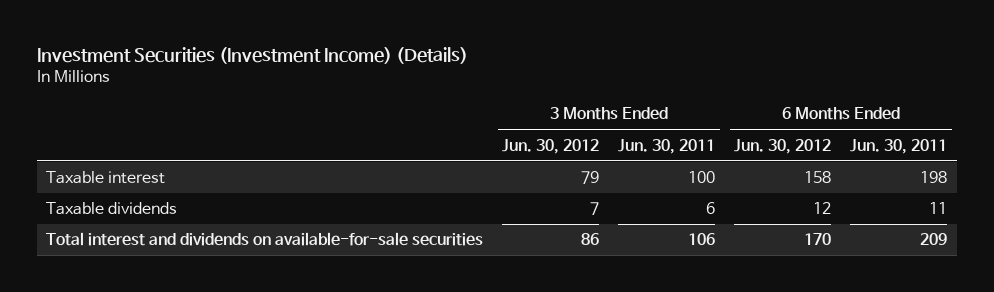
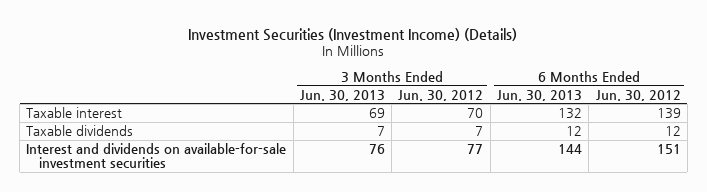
[618,138,716,154] Jun. 30, 2011 -> none
[850,138,948,154] Jun. 30, 2011 -> none
none -> [299,89,385,101] Jun. 30, 2013
none -> [497,89,583,101] Jun. 30, 2013
[581,171,600,185] 79 -> [467,108,484,119] 70
[804,171,832,184] 158 -> [656,108,681,120] 139
[46,232,484,247] Total interest and dividends on available-for-sale securities -> [26,143,287,169] Interest and dividends on available-for-sale investment securities
[581,233,600,246] 86 -> [467,144,484,155] 77
[804,233,832,246] 170 -> [656,144,681,155] 151

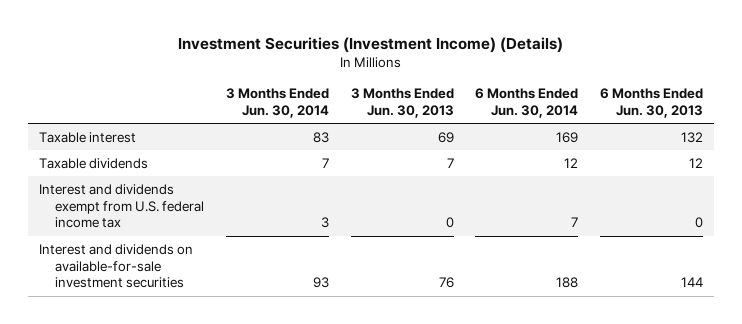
[398,89,484,101] Jun. 30, 2012 -> none
[595,89,681,101] Jun. 30, 2012 -> none
none -> [225,88,329,118] 3 Months Ended Jun. 30, 2014
none -> [475,88,579,118] 6 Months Ended Jun. 30, 2014
none -> [39,183,205,229] Interest and dividends exempt from U.S. federal income tax

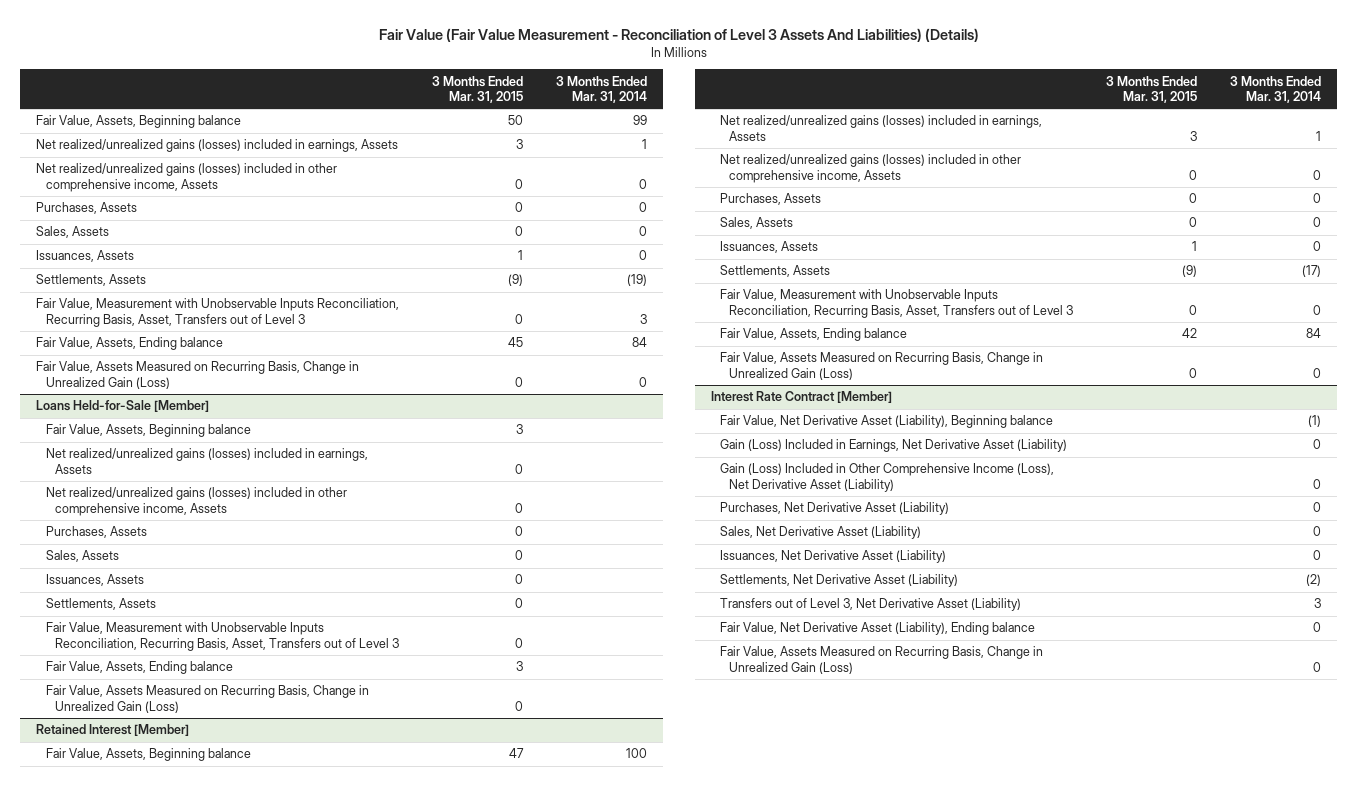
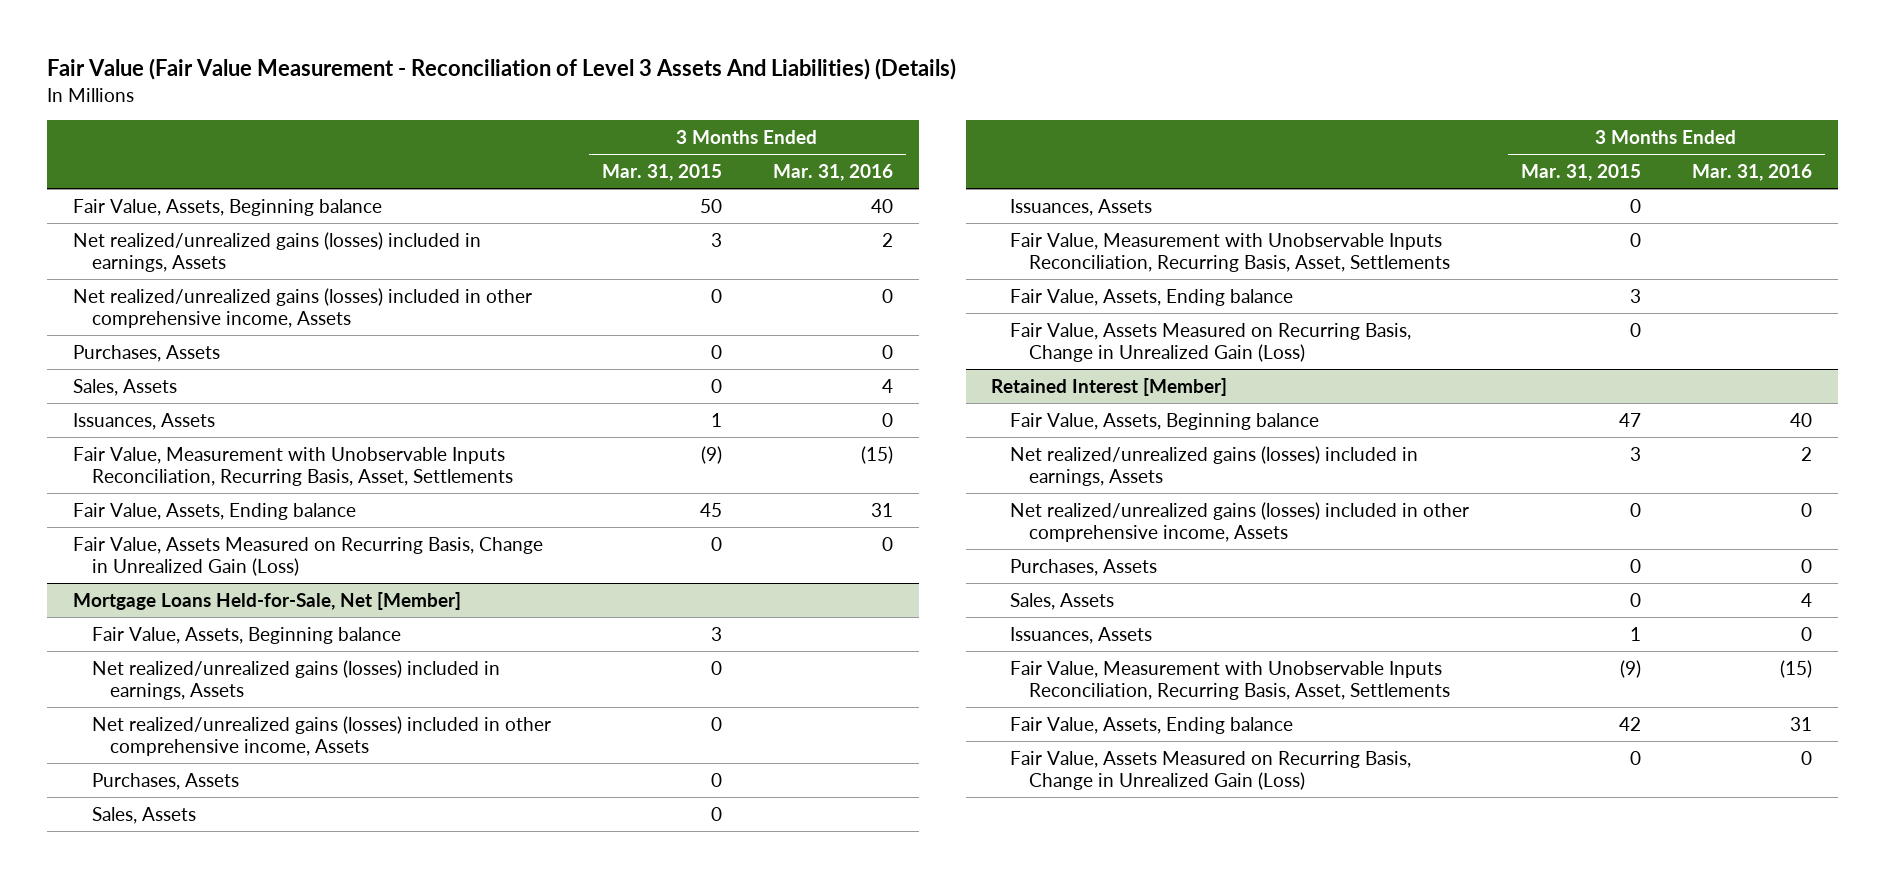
[555,75,647,103] 3 Months Ended Mar. 31, 2014 -> none
none -> [773,163,894,181] Mar. 31, 2016
[36,298,400,327] Fair Value, Measurement with Unobservable Inputs Reconciliation, Recurring Basis, Asset, Transfers out of Level 3 -> none
[36,274,147,287] Settlements, Assets -> [72,446,513,487] Fair Value, Measurement with Unobservable Inputs Reconciliation, Recurring Basis, Asset, Settlements
[36,400,210,413] Loans Held-for-Sale [Member] -> [72,591,461,610] Mortgage Loans Held-for-Sale, Net [Member]
[45,622,399,651] Fair Value, Measurement with Unobservable Inputs Reconciliation, Recurring Basis, Asset, Transfers out of Level 3 -> none
[45,598,156,611] Settlements, Assets -> [1010,232,1451,273] Fair Value, Measurement with Unobservable Inputs Reconciliation, Recurring Basis, Asset, Settlements
[719,289,1074,318] Fair Value, Measurement with Unobservable Inputs Reconciliation, Recurring Basis, Asset, Transfers out of Level 3 -> none
[719,265,830,278] Settlements, Assets -> [1010,660,1451,701] Fair Value, Measurement with Unobservable Inputs Reconciliation, Recurring Basis, Asset, Settlements
[710,391,892,404] Interest Rate Contract [Member] -> none
[719,415,1053,429] Fair Value, Net Derivative Asset (Liability), Beginning balance -> none
[719,439,1067,453] Gain (Loss) Included in Earnings, Net Derivative Asset (Liability) -> none
[719,463,1054,492] Gain (Loss) Included in Other Comprehensive Income (Loss), Net Derivative Asset (Liability) -> none
[719,502,949,516] Purchases, Net Derivative Asset (Liability) -> none
[719,526,921,540] Sales, Net Derivative Asset (Liability) -> none
[719,550,946,564] Issuances, Net Derivative Asset (Liability) -> none
[719,574,958,588] Settlements, Net Derivative Asset (Liability) -> none
[719,598,1021,612] Transfers out of Level 3, Net Derivative Asset (Liability) -> none
[719,622,1035,636] Fair Value, Net Derivative Asset (Liability), Ending balance -> none
[719,646,1043,674] Fair Value, Assets Measured on Recurring Basis, Change in Unrealized Gain (Loss) -> none

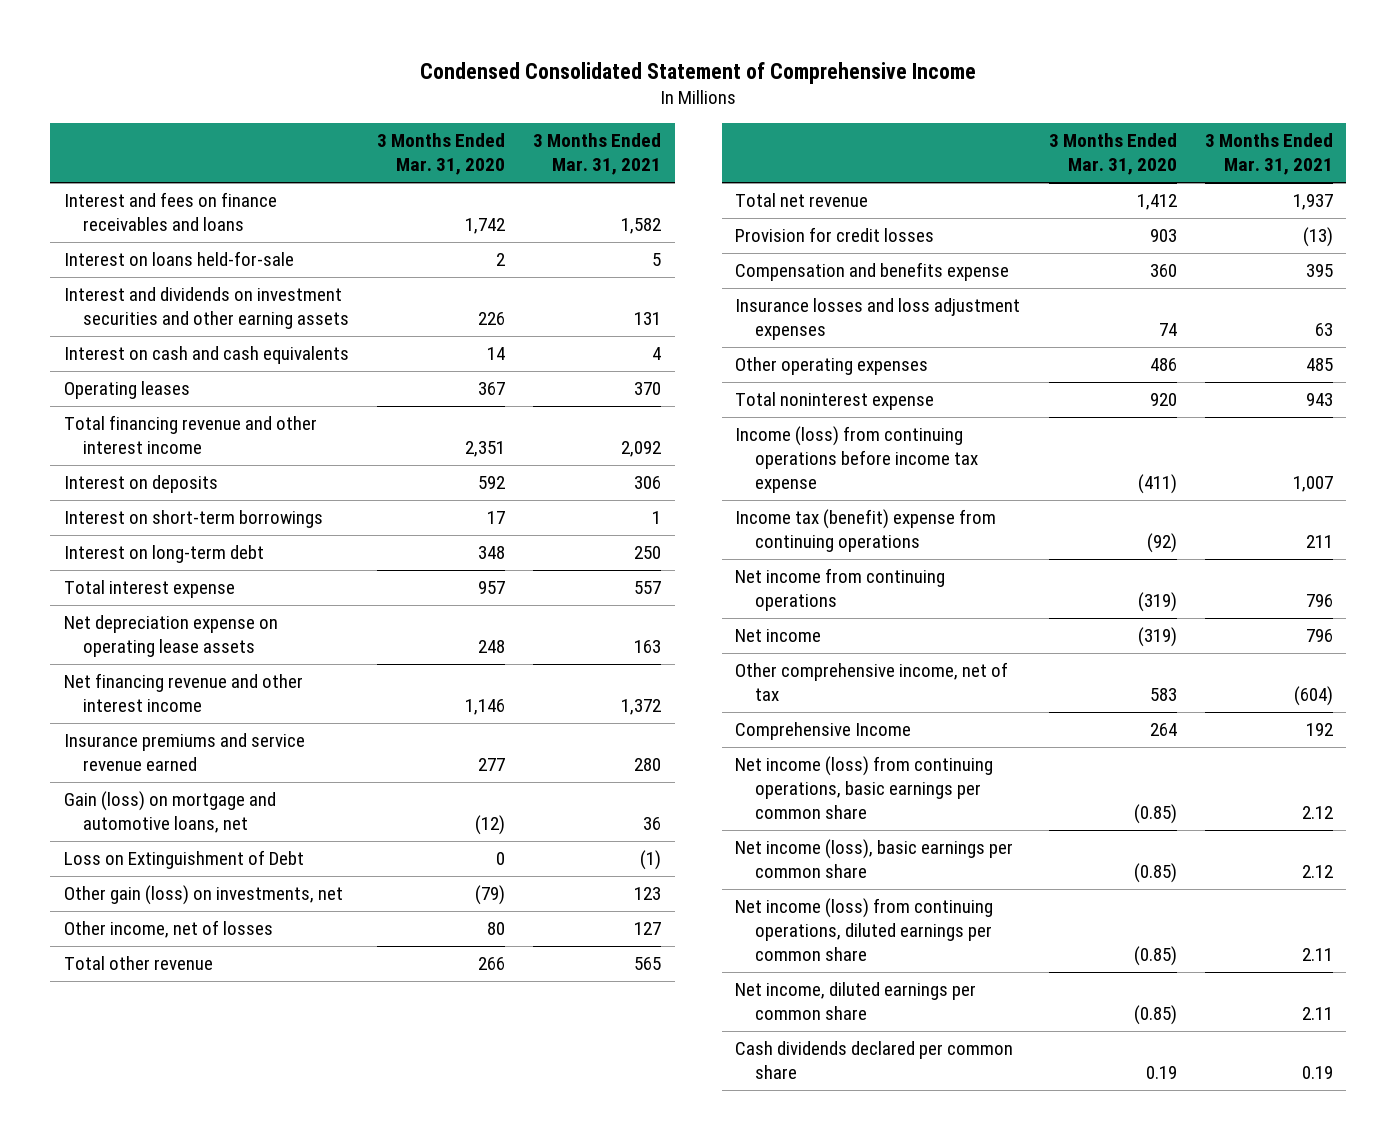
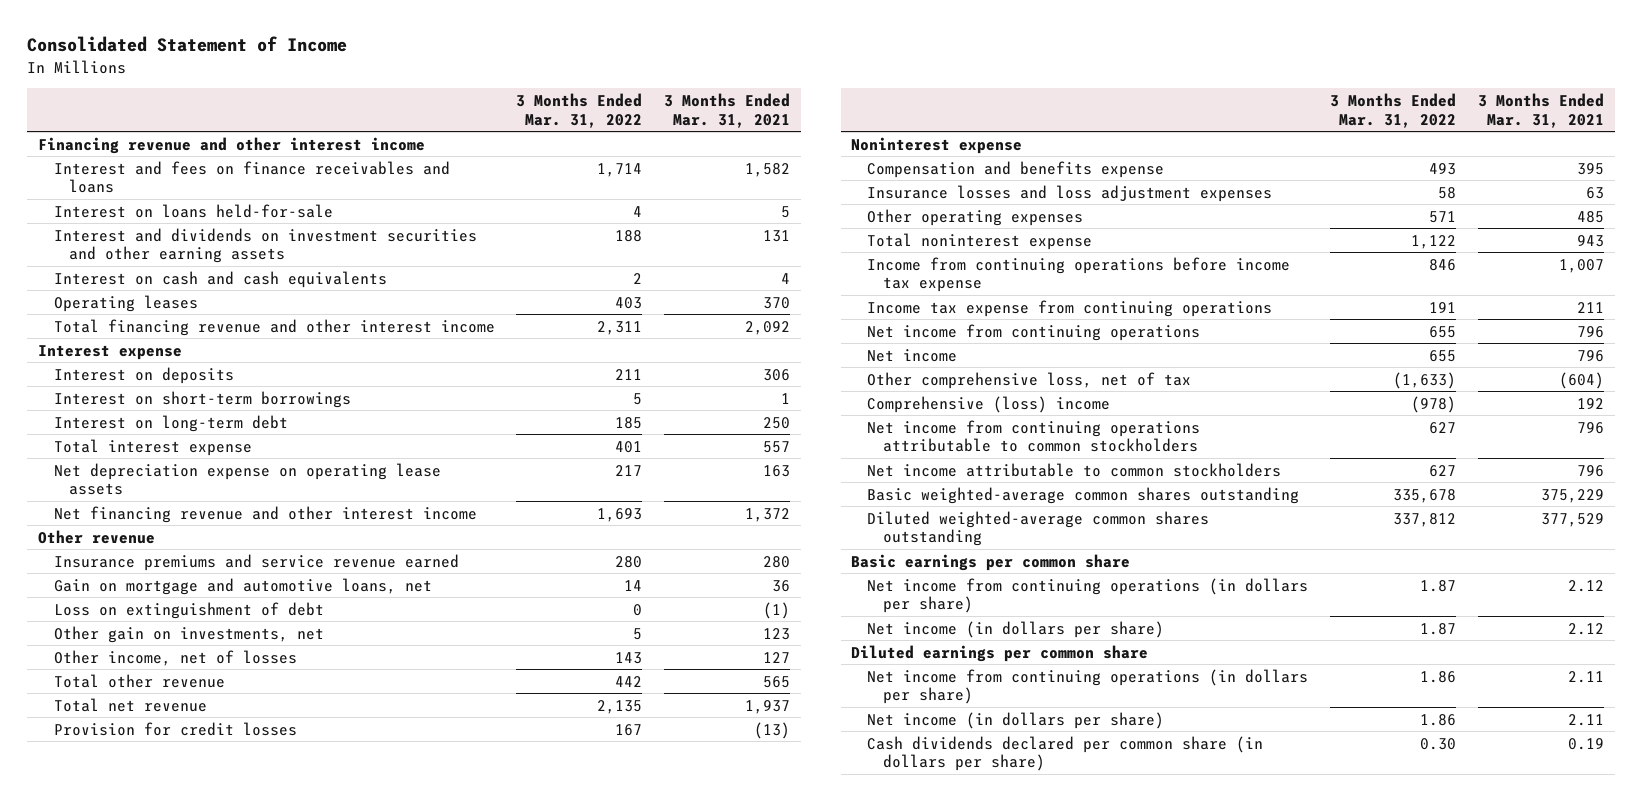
[420,61,977,84] Condensed Consolidated Statement of Comprehensive Income -> [26,36,347,53] Consolidated Statement of Income
[376,133,505,176] 3 Months Ended Mar. 31, 2020 -> none
none -> [516,93,643,128] 3 Months Ended Mar. 31, 2022
none -> [37,136,425,154] Financing revenue and other interest income
none -> [37,344,182,360] Interest expense
none -> [37,529,155,544] Other revenue
[63,791,276,834] Gain (loss) on mortgage and automotive loans, net -> [53,577,432,595] Gain on mortgage and automotive loans, net
[63,850,304,870] Loss on Extinguishment of Debt -> [53,601,324,619] Loss on extinguishment of debt
[63,885,343,906] Other gain (loss) on investments, net -> [53,625,324,643] Other gain on investments, net
none -> [851,136,1023,154] Noninterest expense
[735,426,979,494] Income (loss) from continuing operations before income tax expense -> [867,256,1291,293] Income from continuing operations before income tax expense
[735,509,997,553] Income tax (benefit) expense from continuing operations -> [867,299,1273,317] Income tax expense from continuing operations
[735,662,1009,702] Other comprehensive income, net of tax -> [867,371,1192,389] Other comprehensive loss, net of tax
[735,722,912,741] Comprehensive Income -> [867,395,1111,413] Comprehensive (loss) income
none -> [867,419,1201,453] Net income from continuing operations attributable to common stockholders
none -> [867,462,1282,477] Net income attributable to common stockholders
none -> [867,486,1300,504] Basic weighted-average common shares outstanding
none -> [867,510,1210,547] Diluted weighted-average common shares outstanding
none -> [851,553,1131,571] Basic earnings per common share
[735,756,994,820] Net income (loss) from continuing operations, basic earnings per common share -> [867,577,1309,614] Net income from continuing operations (in dollars per share)
[735,839,1014,879] Net income (loss), basic earnings per common share -> [867,620,1165,638] Net income (in dollars per share)
none -> [851,644,1149,662] Diluted earnings per common share
[735,898,994,962] Net income (loss) from continuing operations, diluted earnings per common share -> [867,668,1309,705] Net income from continuing operations (in dollars per share)
[735,982,977,1021] Net income, diluted earnings per common share -> [867,711,1165,729] Net income (in dollars per share)
[735,1041,1014,1080] Cash dividends declared per common share -> [867,735,1264,772] Cash dividends declared per common share (in dollars per share)

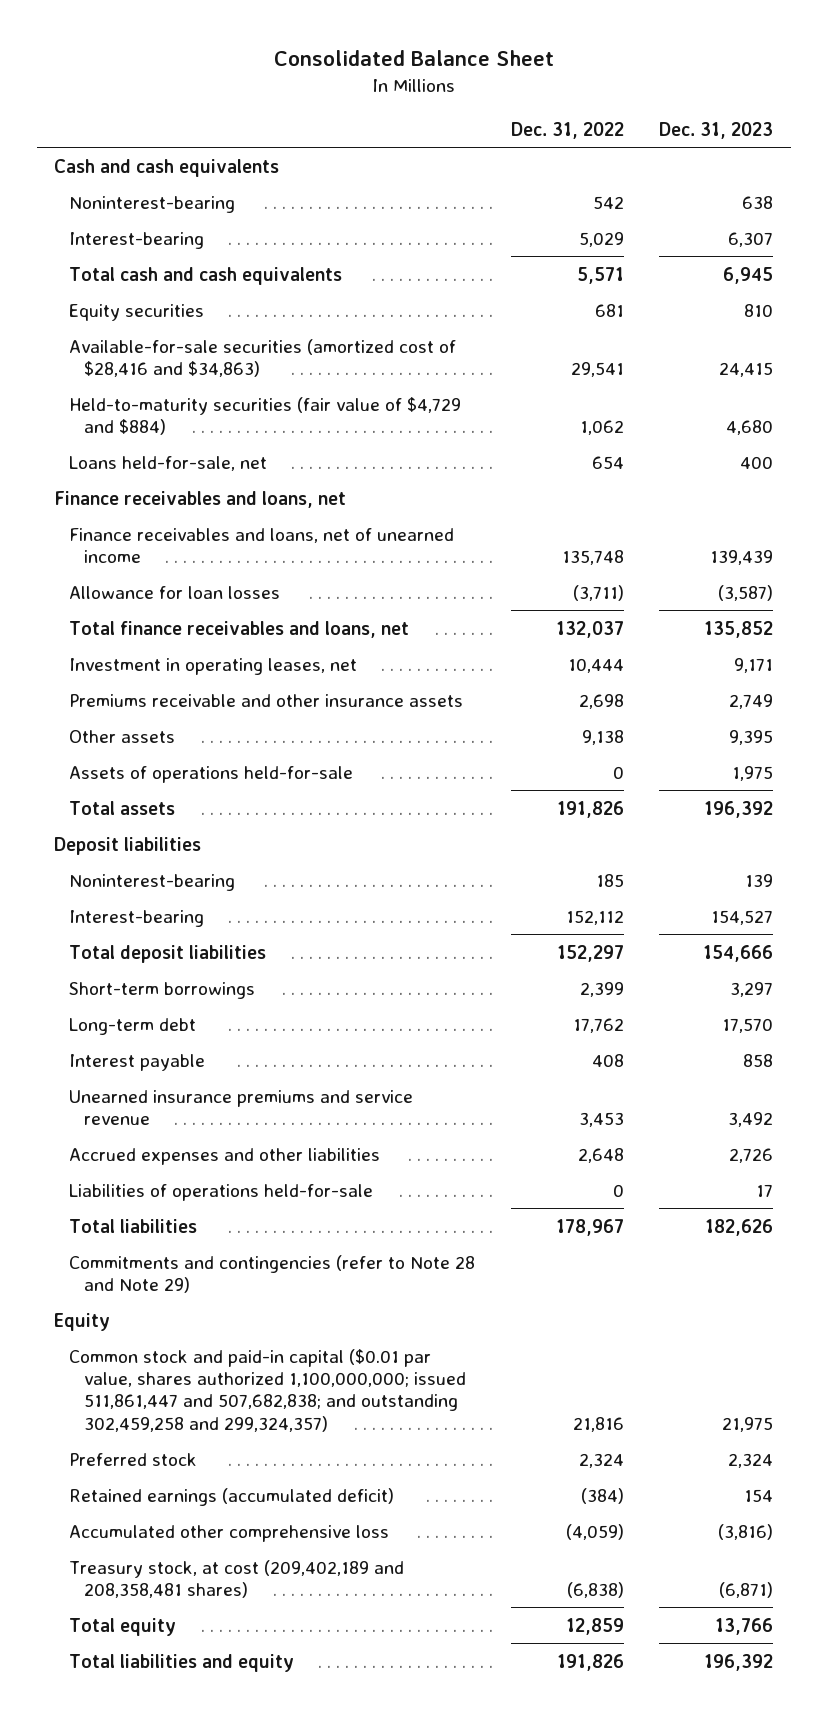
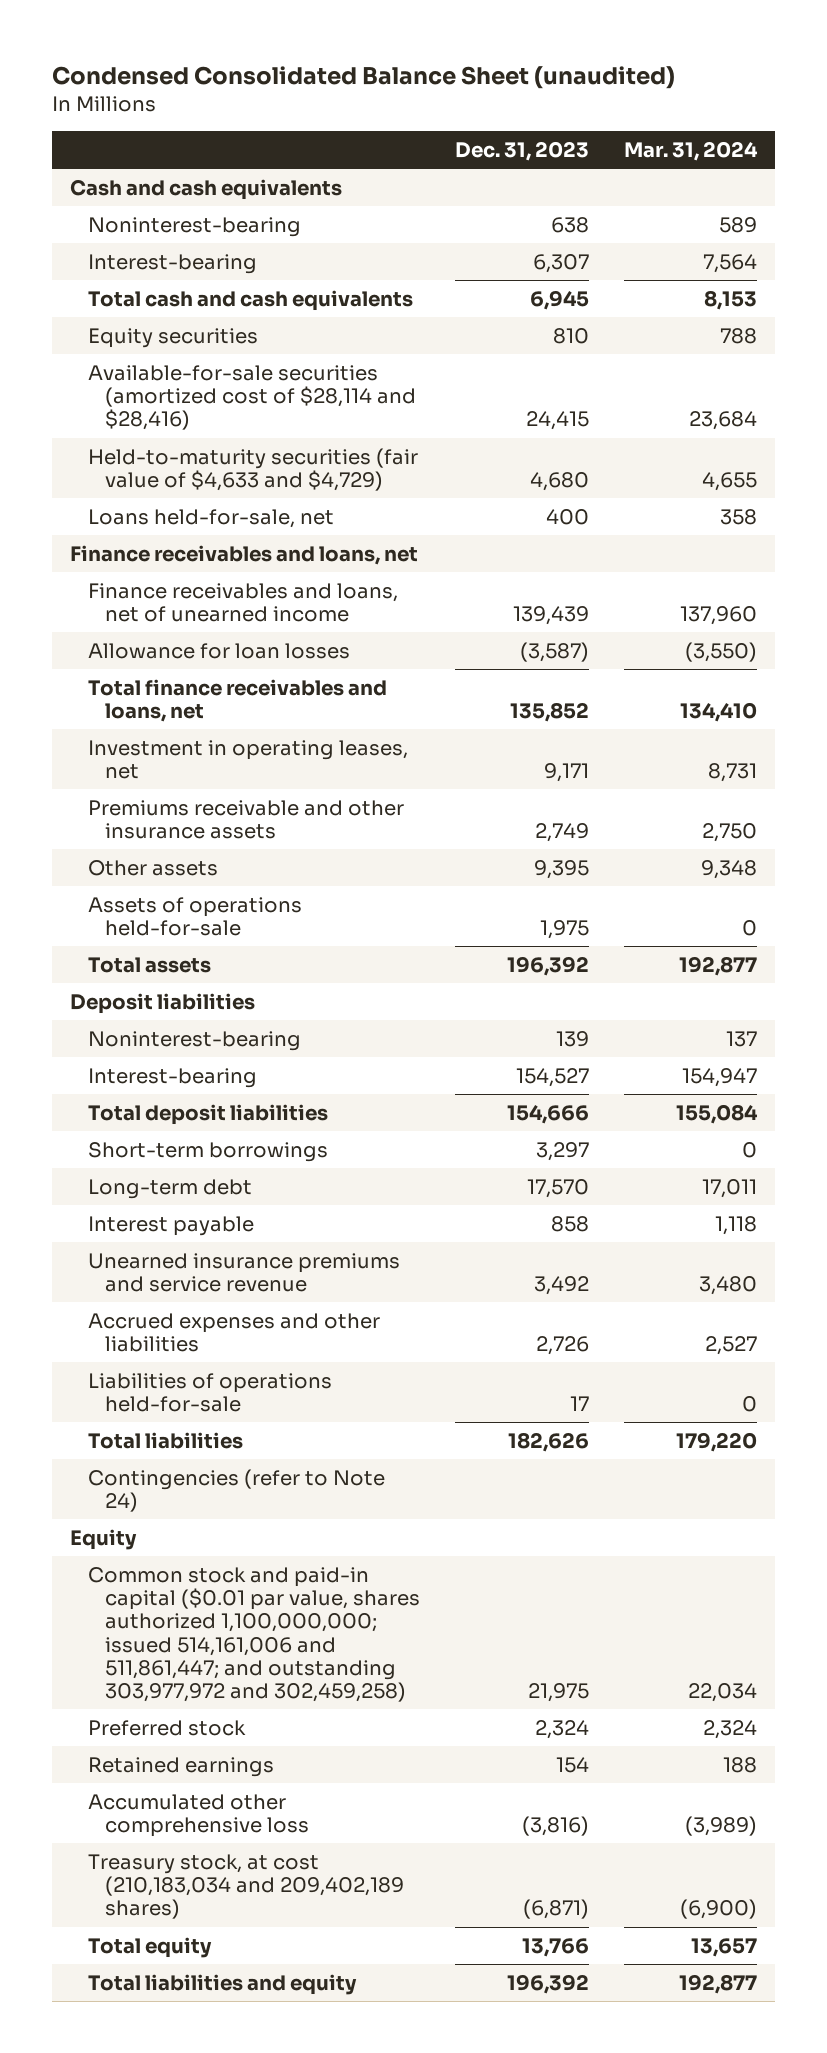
[273,50,554,67] Consolidated Balance Sheet -> [52,65,676,89] Condensed Consolidated Balance Sheet (unaudited)
[510,121,624,139] Dec. 31, 2022 -> none
none -> [624,140,759,161] Mar. 31, 2024
[69,338,457,377] Available-for-sale securities (amortized cost of $28,416 and $34,863) -> [87,364,417,431] Available-for-sale securities (amortized cost of $28,114 and $28,416)
[69,396,462,435] Held-to-maturity securities (fair value of $4,729 and $884) -> [87,447,418,492] Held-to-maturity securities (fair value of $4,633 and $4,729)
[69,1254,476,1293] Commitments and contingencies (refer to Note 28 and Note 29) -> [87,1468,385,1513] Contingencies (refer to Note 24)
[69,1348,467,1432] Common stock and paid-in capital ($0.01 par value, shares authorized 1,100,000,000; issued 511,861,447 and 507,682,838; and outstanding 302,459,258 and 299,324,357) -> [87,1566,421,1703] Common stock and paid-in capital ($0.01 par value, shares authorized 1,100,000,000; issued 514,161,006 and 511,861,447; and outstanding 303,977,972 and 302,459,258)
[69,1487,395,1506] Retained earnings (accumulated deficit) -> [87,1756,274,1777] Retained earnings
[69,1559,405,1598] Treasury stock, at cost (209,402,189 and 208,358,481 shares) -> [87,1853,405,1920] Treasury stock, at cost (210,183,034 and 209,402,189 shares)

